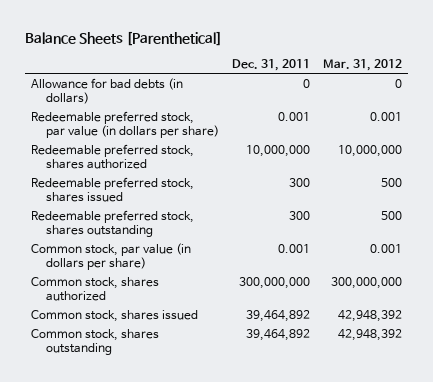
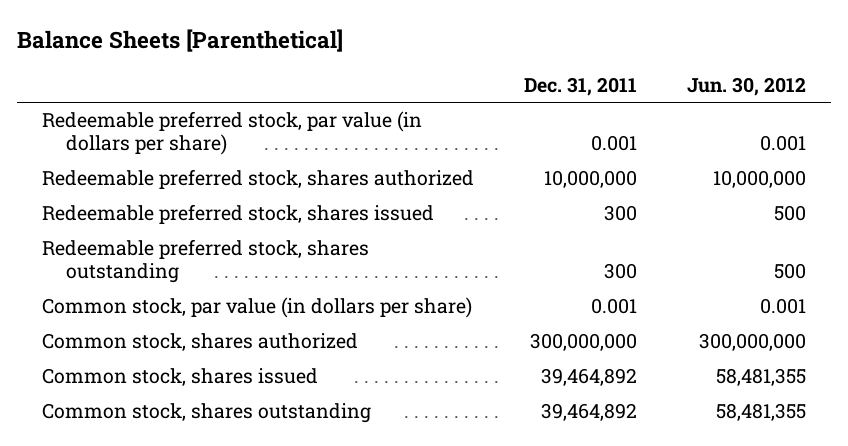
[322,59,402,72] Mar. 31, 2012 -> none
none -> [686,76,806,96] Jun. 30, 2012
[31,77,184,105] Allowance for bad debts (in dollars) -> none

